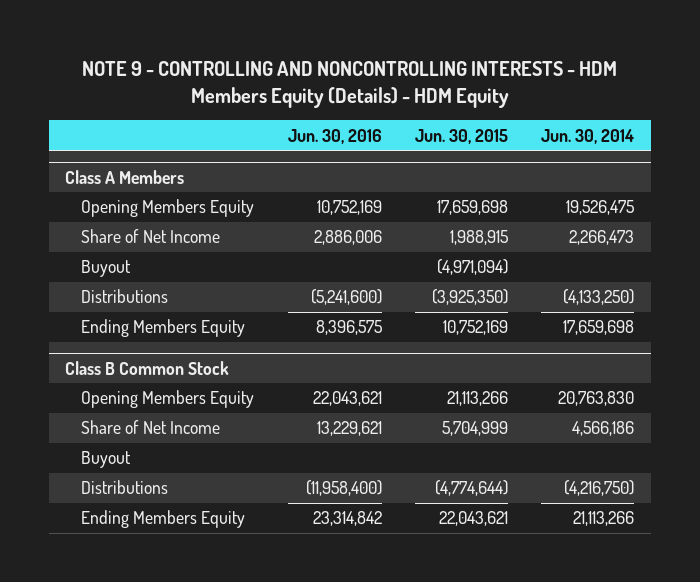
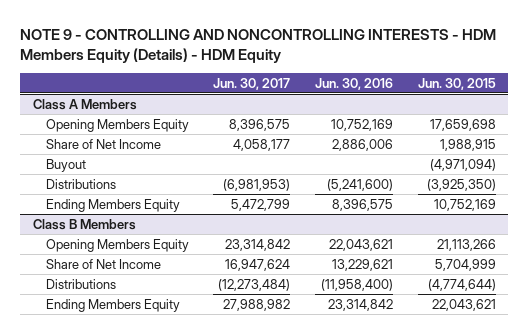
[541,128,635,144] Jun. 30, 2014 -> none
none -> [213,77,291,90] Jun. 30, 2017
[65,360,230,375] Class B Common Stock -> [32,218,136,230] Class B Members
[81,451,132,469] Buyout -> none

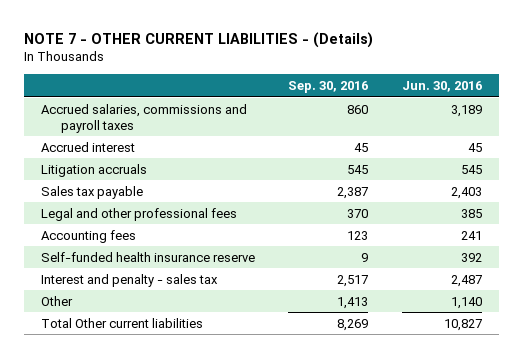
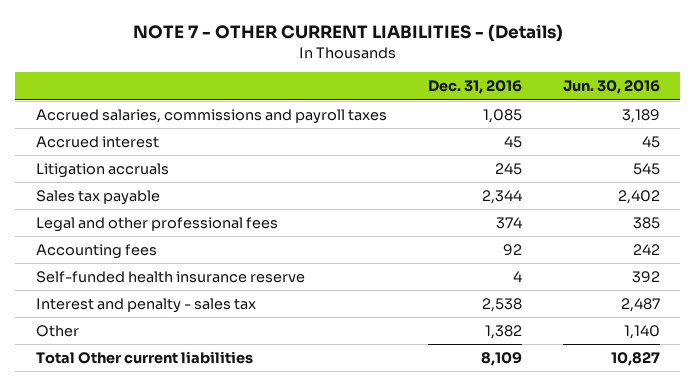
[288,80,369,93] Sep. 30, 2016 -> none
none -> [427,80,522,95] Dec. 31, 2016
[450,186,482,199] 2,403 -> [617,189,660,204] 2,402
[460,230,482,240] 241 -> [632,243,660,255] 242

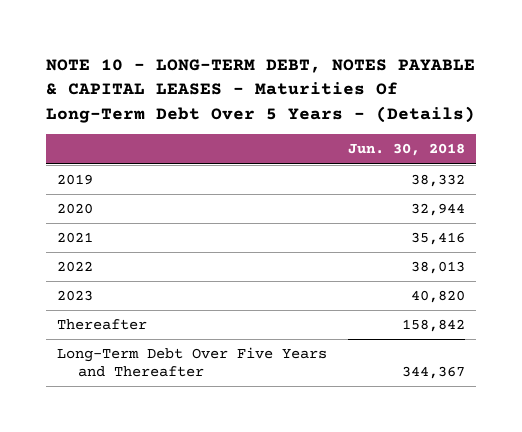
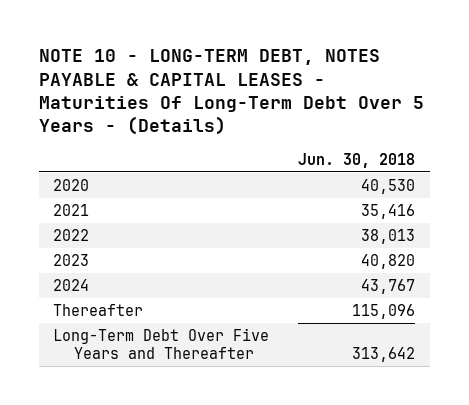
[56,174,93,186] 2019 -> none
[411,203,466,217] 32,944 -> [361,178,416,194] 40,530
none -> [53,278,90,291] 2024
[402,319,466,333] 158,842 -> [352,303,416,319] 115,096
[402,366,466,380] 344,367 -> [352,347,416,363] 313,642

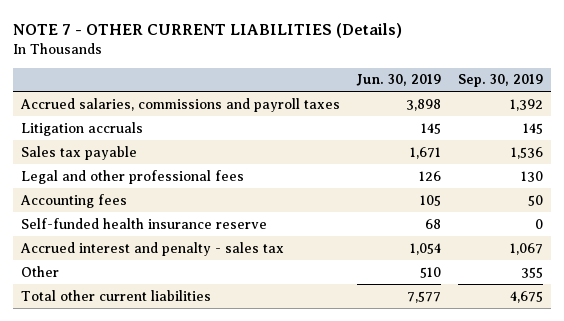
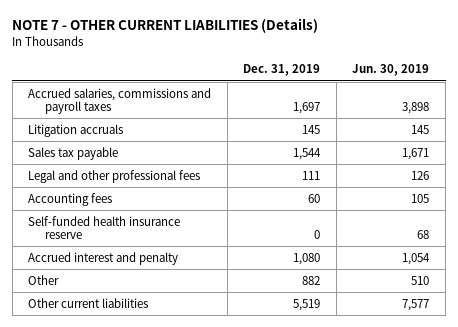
[457,74,543,88] Sep. 30, 2019 -> none
none -> [243,64,321,77] Dec. 31, 2019
[20,241,285,256] Accrued interest and penalty - sales tax -> [28,251,179,265] Accrued interest and penalty
[21,289,212,301] Total other current liabilities -> [28,297,149,308] Other current liabilities

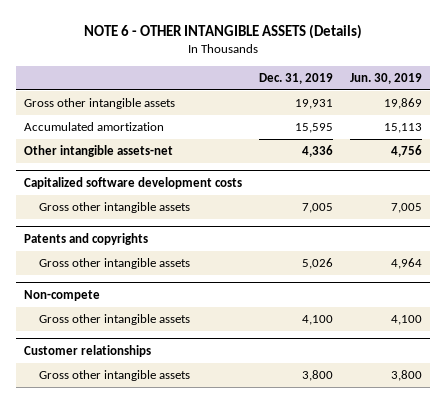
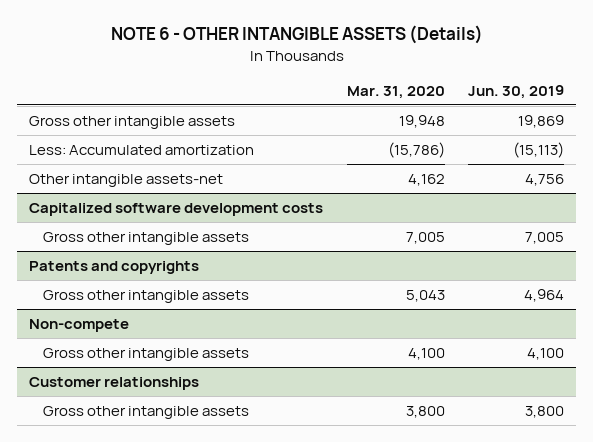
[259,73,334,85] Dec. 31, 2019 -> none
none -> [346,85,445,99] Mar. 31, 2020
[24,122,165,132] Accumulated amortization -> [28,145,254,156] Less: Accumulated amortization
[383,123,422,134] 15,113 -> [513,142,565,159] (15,113)

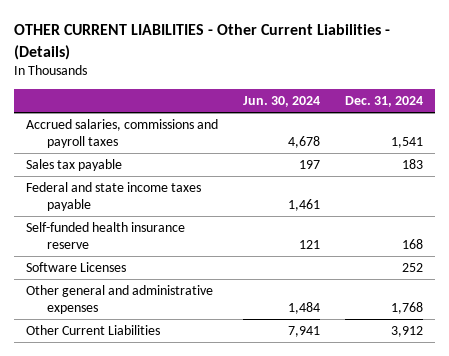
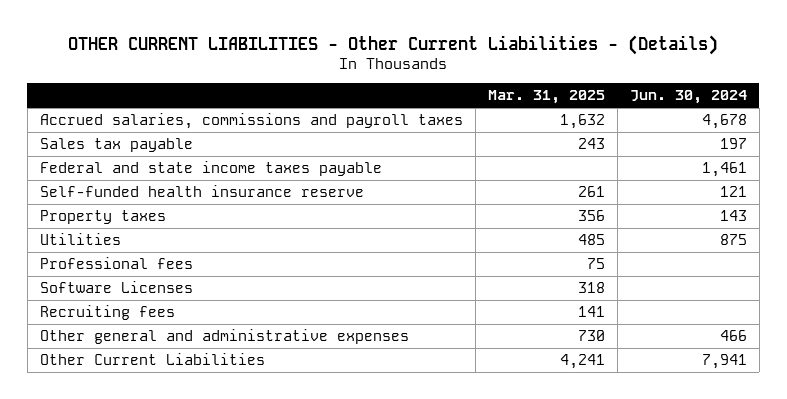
[344,96,423,108] Dec. 31, 2024 -> none
none -> [487,90,605,105] Mar. 31, 2025
none -> [39,210,166,225] Property taxes
none -> [39,233,121,246] Utilities
none -> [39,257,193,270] Professional fees
none -> [39,305,175,321] Recruiting fees
[288,301,321,314] 1,484 -> [719,330,747,342] 466

